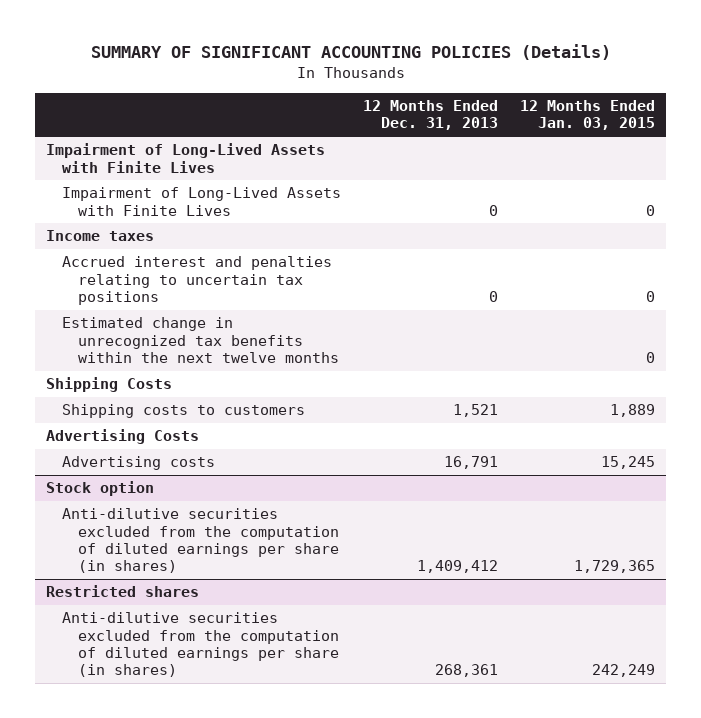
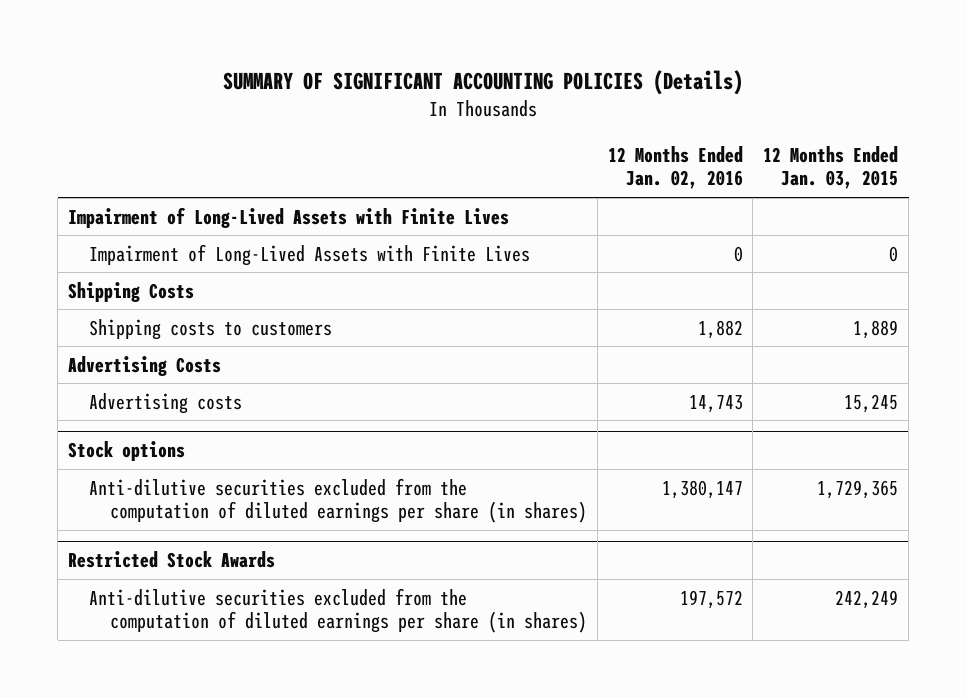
[363,100,499,131] 12 Months Ended Dec. 31, 2013 -> none
none -> [607,145,743,190] 12 Months Ended Jan. 02, 2016
[46,230,155,242] Income taxes -> none
[62,256,333,305] Accrued interest and penalties relating to uncertain tax positions -> none
[62,317,340,363] Estimated change in unrecognized tax benefits within the next twelve months -> none
[46,481,155,497] Stock option -> [68,441,186,462] Stock options
[46,585,200,598] Restricted shares -> [68,551,276,569] Restricted Stock Awards

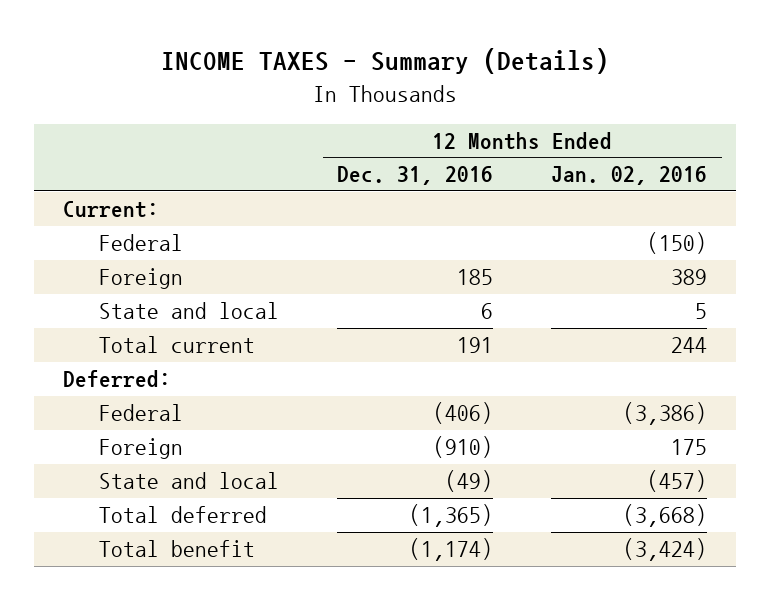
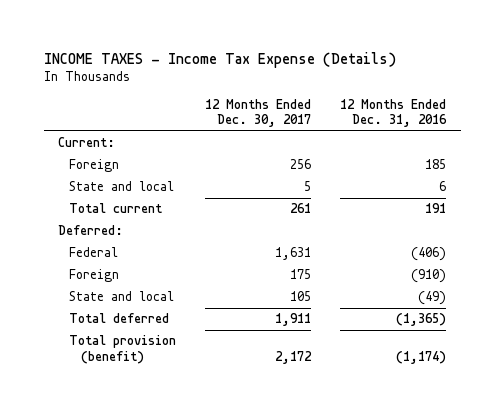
[161,48,610,75] INCOME TAXES - Summary (Details) -> [43,51,396,68] INCOME TAXES - Income Tax Expense (Details)
[551,166,708,186] Jan. 02, 2016 -> none
none -> [205,99,312,128] 12 Months Ended Dec. 30, 2017
[99,234,184,252] Federal -> none
[99,540,256,558] Total benefit -> [69,335,177,364] Total provision (benefit)

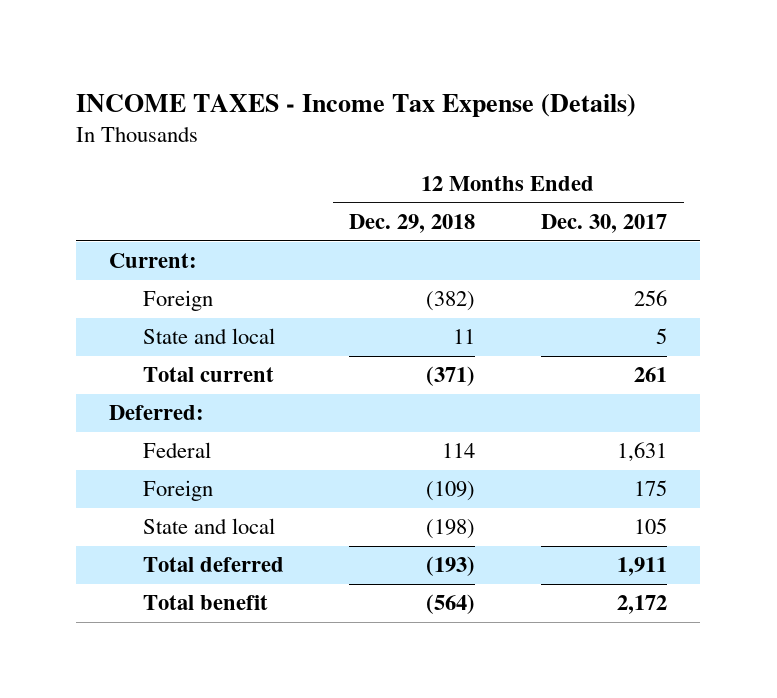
[340,99,448,128] 12 Months Ended Dec. 31, 2016 -> none
none -> [349,214,476,234] Dec. 29, 2018
[69,335,177,364] Total provision (benefit) -> [142,595,268,611] Total benefit

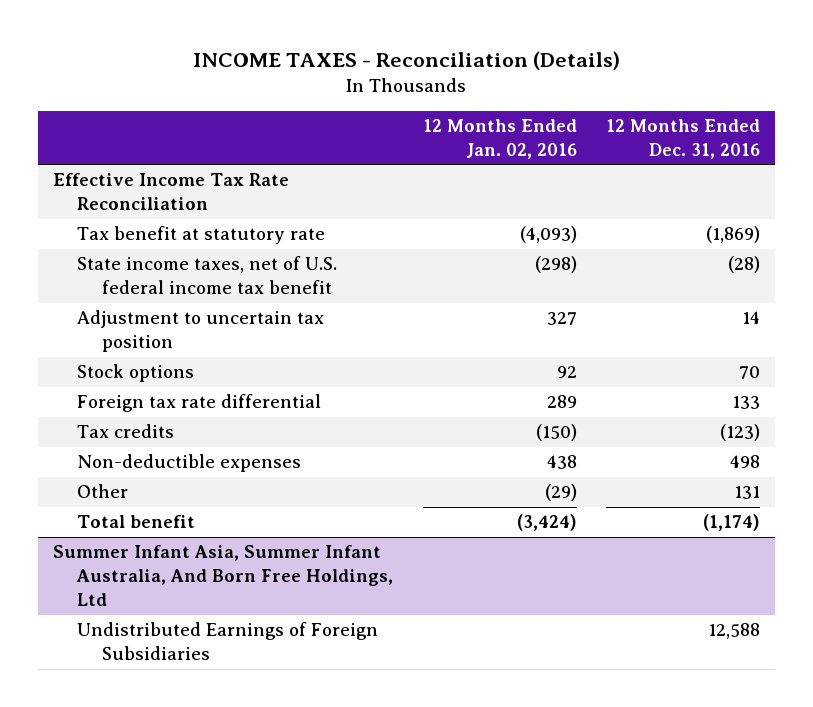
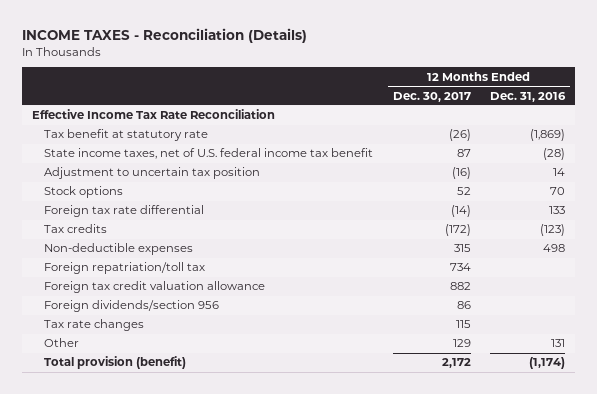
[422,118,577,159] 12 Months Ended Jan. 02, 2016 -> none
none -> [392,91,471,102] Dec. 30, 2017
none -> [44,262,206,275] Foreign repatriation/toll tax
none -> [44,281,266,294] Foreign tax credit valuation allowance
none -> [44,300,220,313] Foreign dividends/section 956
none -> [44,319,145,332] Tax rate changes
[52,545,394,607] Summer Infant Asia, Summer Infant Australia, And Born Free Holdings, Ltd -> none
[77,622,379,661] Undistributed Earnings of Foreign Subsidiaries -> none
[77,515,196,529] Total benefit -> [44,356,187,370] Total provision (benefit)

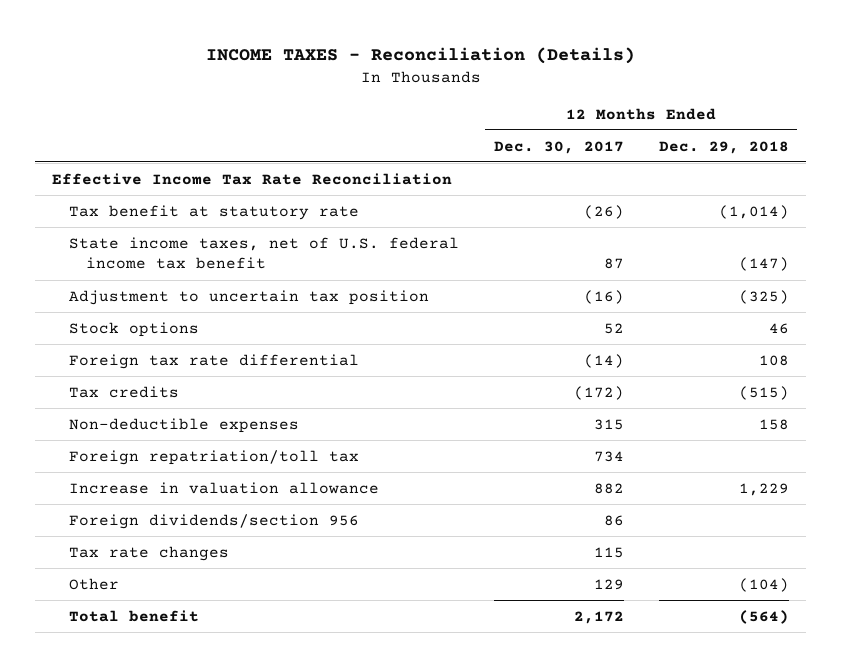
[490,91,567,102] Dec. 31, 2016 -> none
none -> [658,140,789,154] Dec. 29, 2018
[44,281,266,294] Foreign tax credit valuation allowance -> [69,481,380,494] Increase in valuation allowance
[44,356,187,370] Total provision (benefit) -> [69,609,200,622] Total benefit

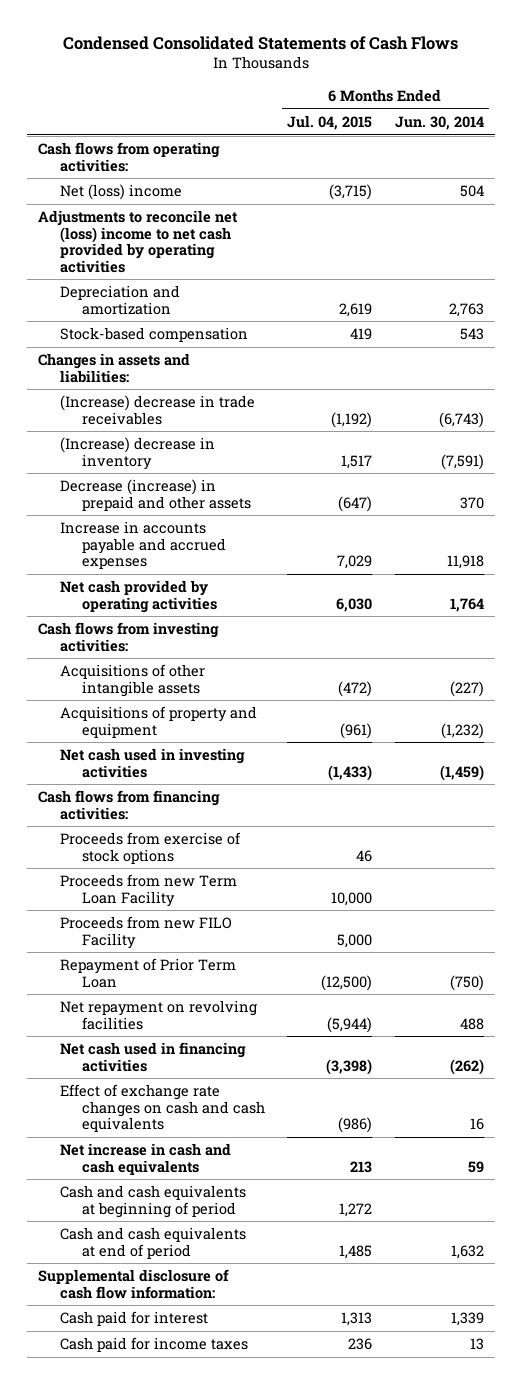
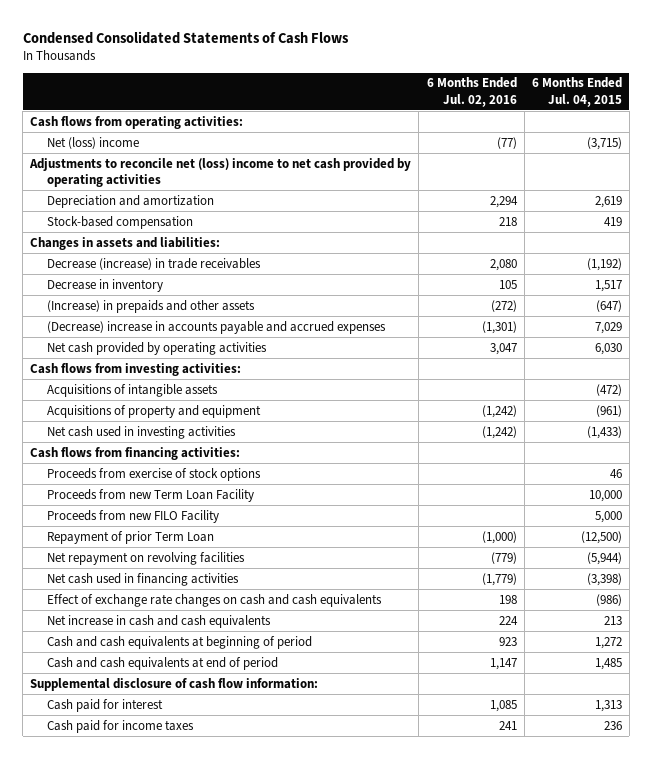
[394,115,484,130] Jun. 30, 2014 -> none
none -> [426,77,517,107] 6 Months Ended Jul. 02, 2016
[59,395,255,425] (Increase) decrease in trade receivables -> [46,257,261,270] Decrease (increase) in trade receivables
[59,437,215,470] (Increase) decrease in inventory -> [46,278,163,292] Decrease in inventory
[59,479,251,511] Decrease (increase) in prepaid and other assets -> [46,299,255,313] (Increase) in prepaids and other assets
[59,521,226,570] Increase in accounts payable and accrued expenses -> [46,320,386,334] (Decrease) increase in accounts payable and accrued expenses
[59,664,205,697] Acquisitions of other intangible assets -> [46,383,218,397] Acquisitions of intangible assets
[59,958,236,988] Repayment of Prior Term Loan -> [46,530,214,544] Repayment of prior Term Loan

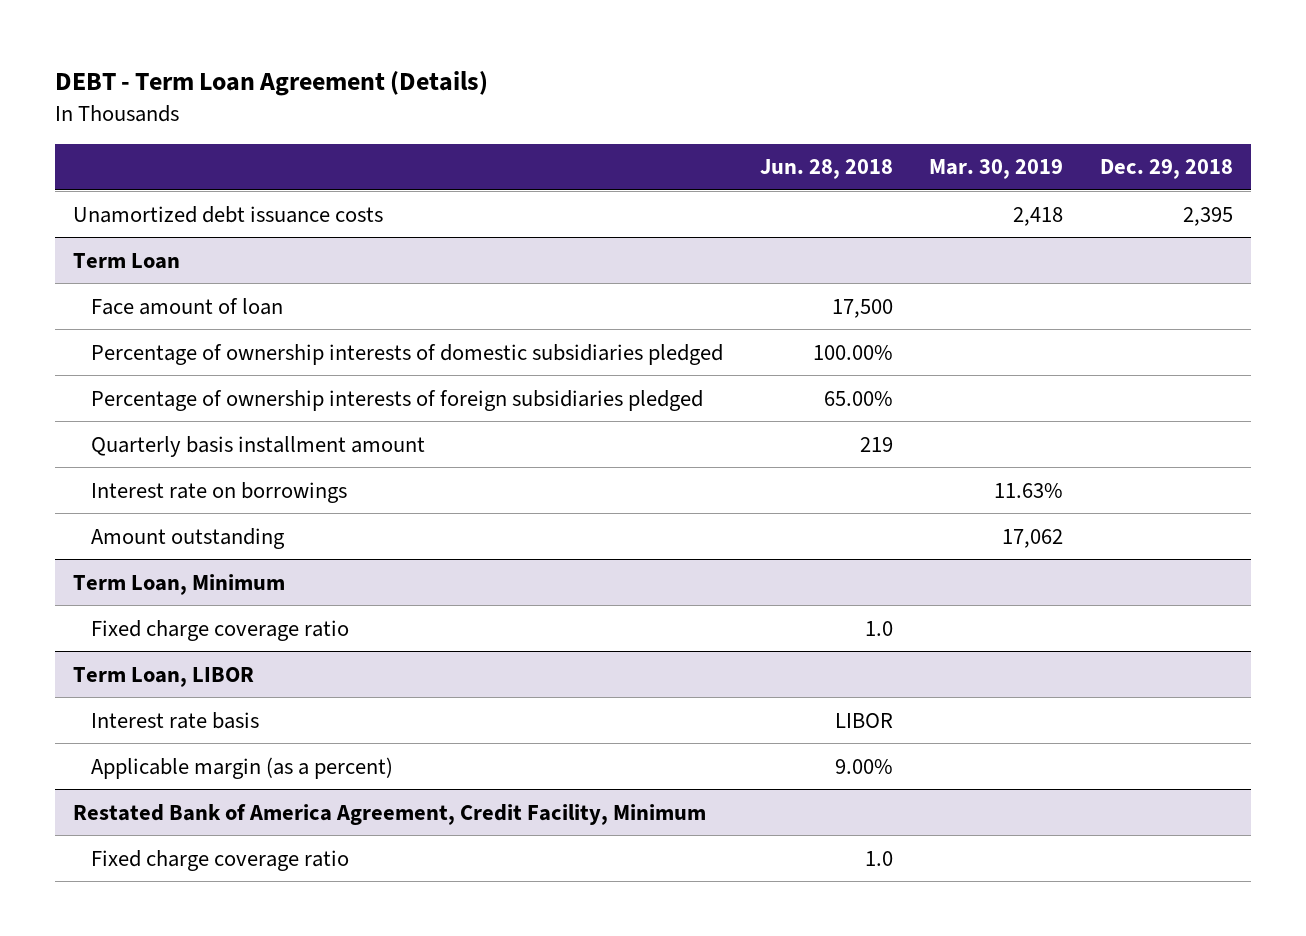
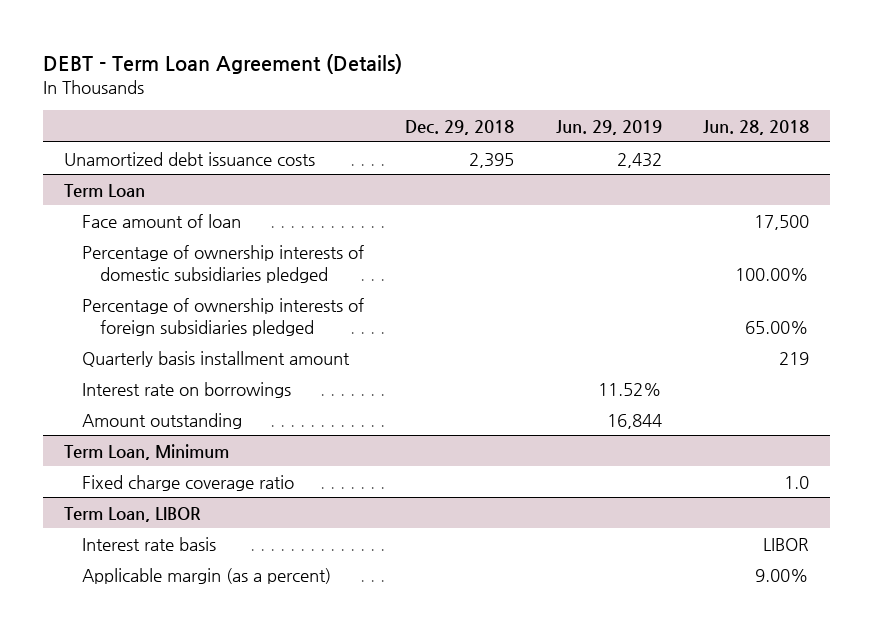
[929,159,1064,180] Mar. 30, 2019 -> none
none -> [555,119,662,135] Jun. 29, 2019
[73,803,707,825] Restated Bank of America Agreement, Credit Facility, Minimum -> none
[91,849,350,871] Fixed charge coverage ratio -> none

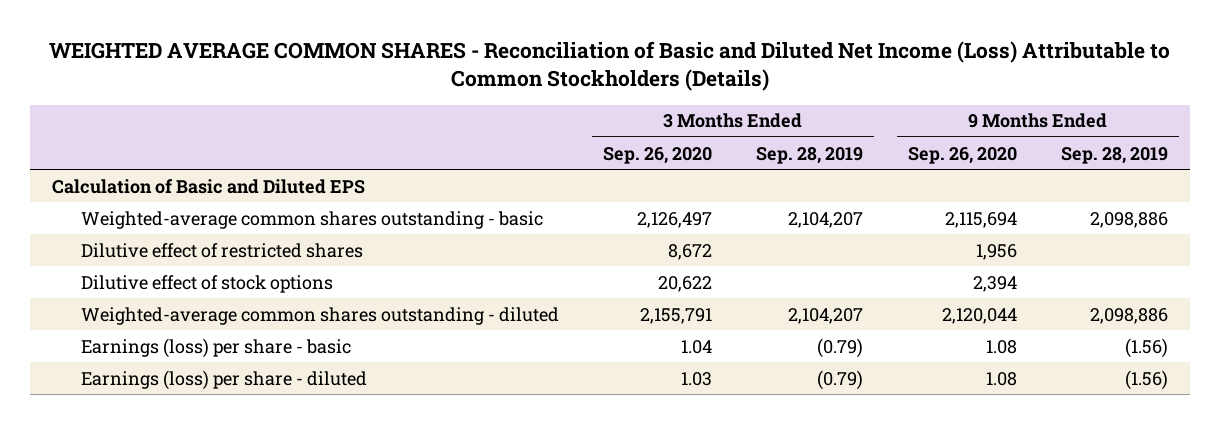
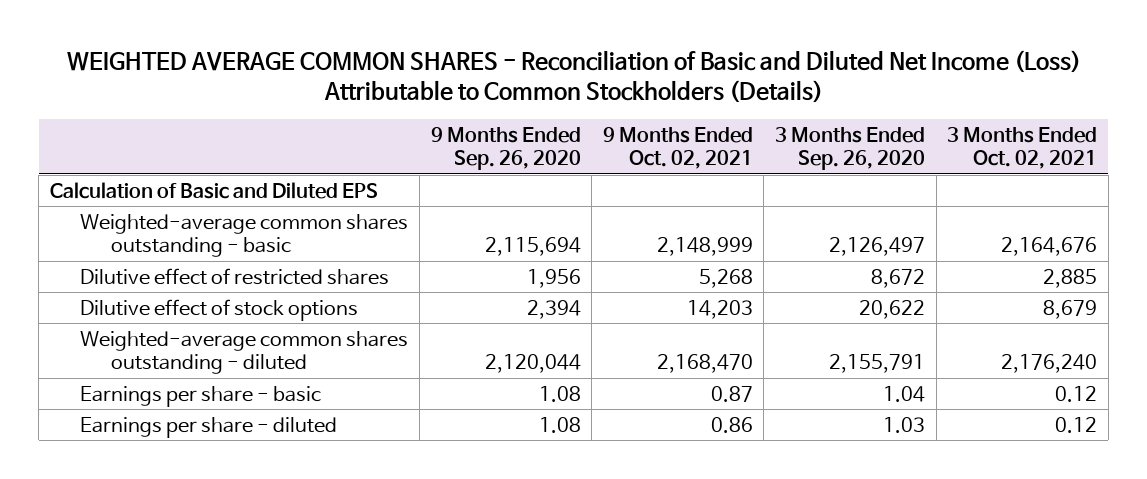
[756,146,864,164] Sep. 28, 2019 -> none
[1060,146,1168,164] Sep. 28, 2019 -> none
none -> [602,126,753,169] 9 Months Ended Oct. 02, 2021
none -> [947,126,1098,169] 3 Months Ended Oct. 02, 2021
[80,337,351,358] Earnings (loss) per share - basic -> [80,385,322,407] Earnings per share - basic
[80,369,367,390] Earnings (loss) per share - diluted -> [80,416,338,438] Earnings per share - diluted

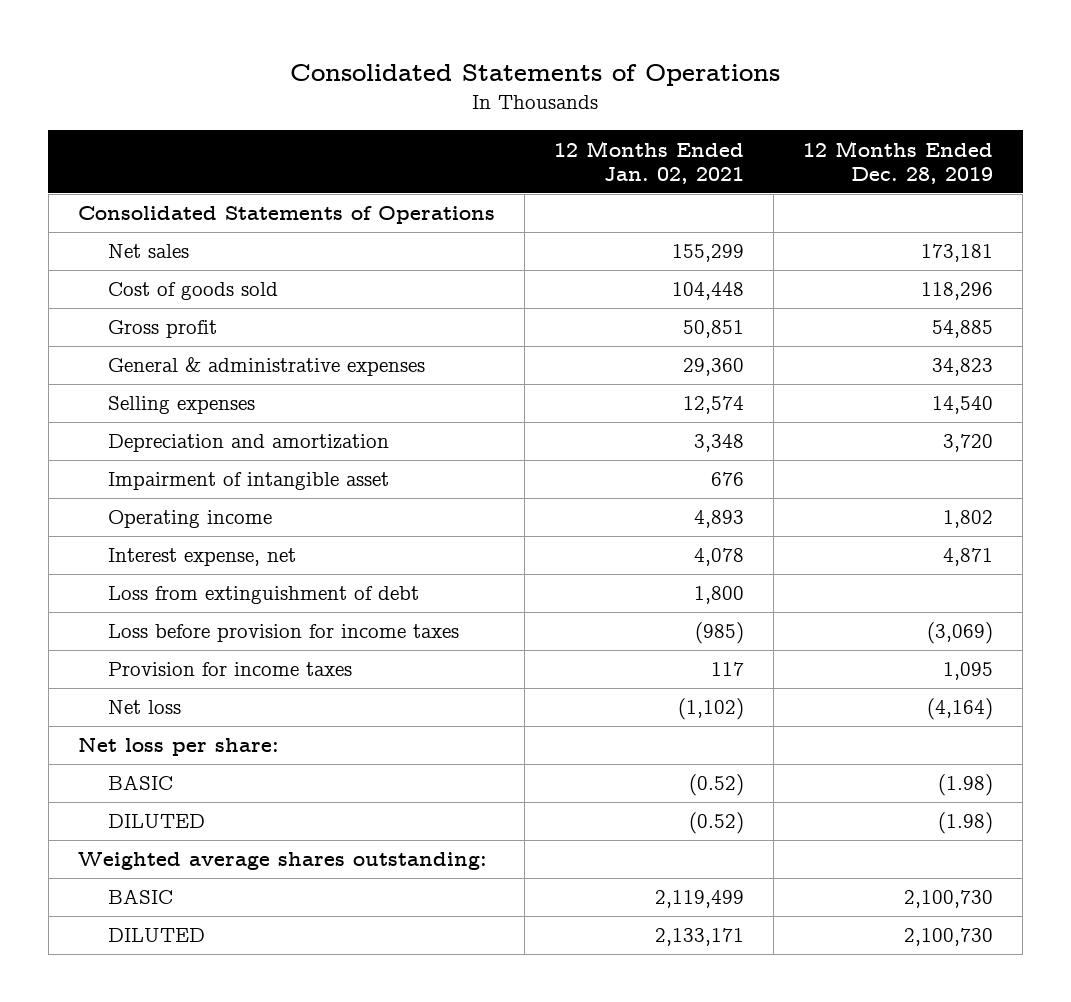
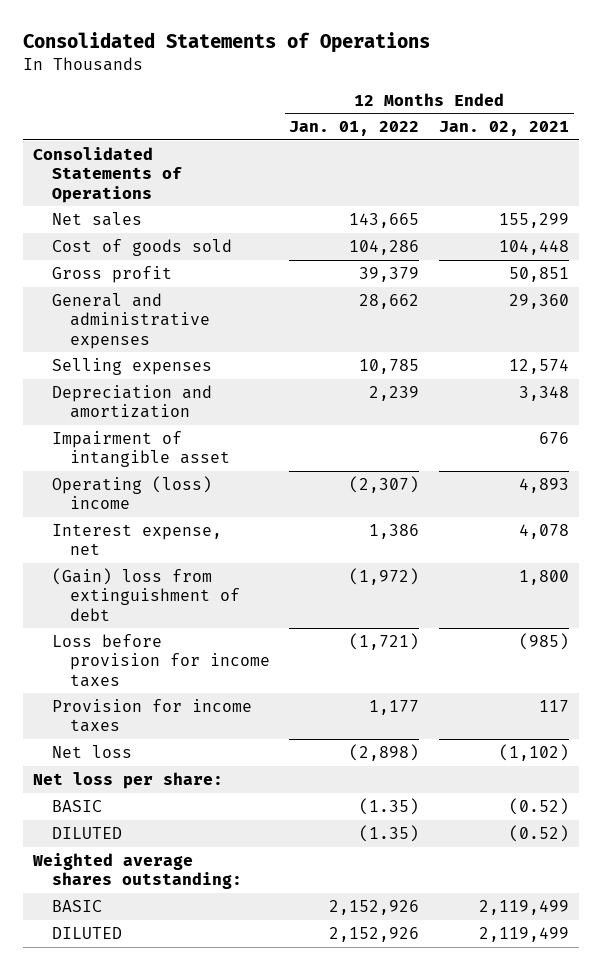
[803,140,994,185] 12 Months Ended Dec. 28, 2019 -> none
none -> [289,121,420,137] Jan. 01, 2022
[108,357,426,377] General & administrative expenses -> [51,293,210,349] General and administrative expenses
[108,510,273,529] Operating income -> [51,476,212,510] Operating (loss) income
[108,586,420,605] Loss from extinguishment of debt -> [51,568,240,621] (Gain) loss from extinguishment of debt
[654,928,744,947] 2,133,171 -> [478,927,569,943] 2,119,499

